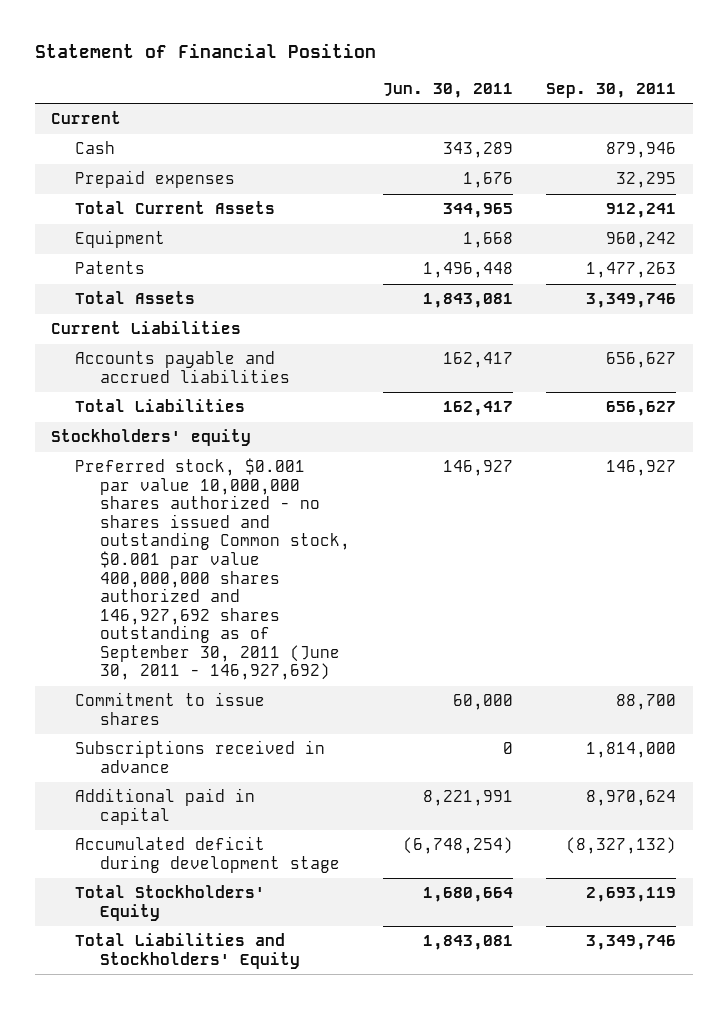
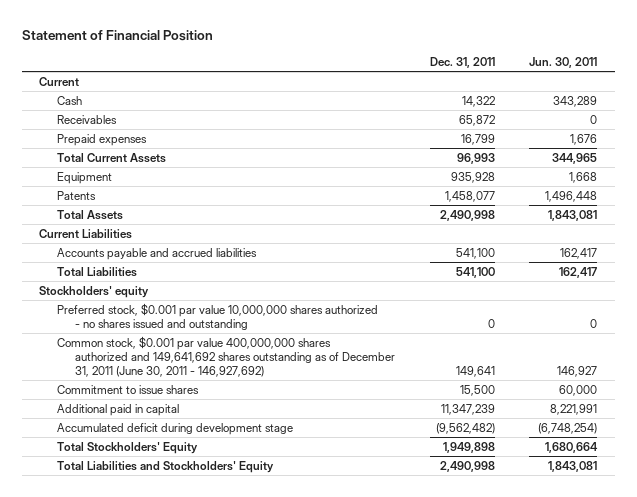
[546,82,677,98] Sep. 30, 2011 -> none
none -> [429,56,495,68] Dec. 31, 2011
none -> [57,114,118,124] Receivables
none -> [57,302,379,330] Preferred stock, $0.001 par value 10,000,000 shares authorized - no shares issued and outstanding
[75,458,350,681] Preferred stock, $0.001 par value 10,000,000 shares authorized - no shares issued and outstanding Common stock, $0.001 par value 400,000,000 shares authorized and 146,927,692 shares outstanding as of September 30, 2011 (June 30, 2011 - 146,927,692) -> [57,335,395,377] Common stock, $0.001 par value 400,000,000 shares authorized and 149,641,692 shares outstanding as of December 31, 2011 (June 30, 2011 - 146,927,692)
[75,740,326,773] Subscriptions received in advance -> none

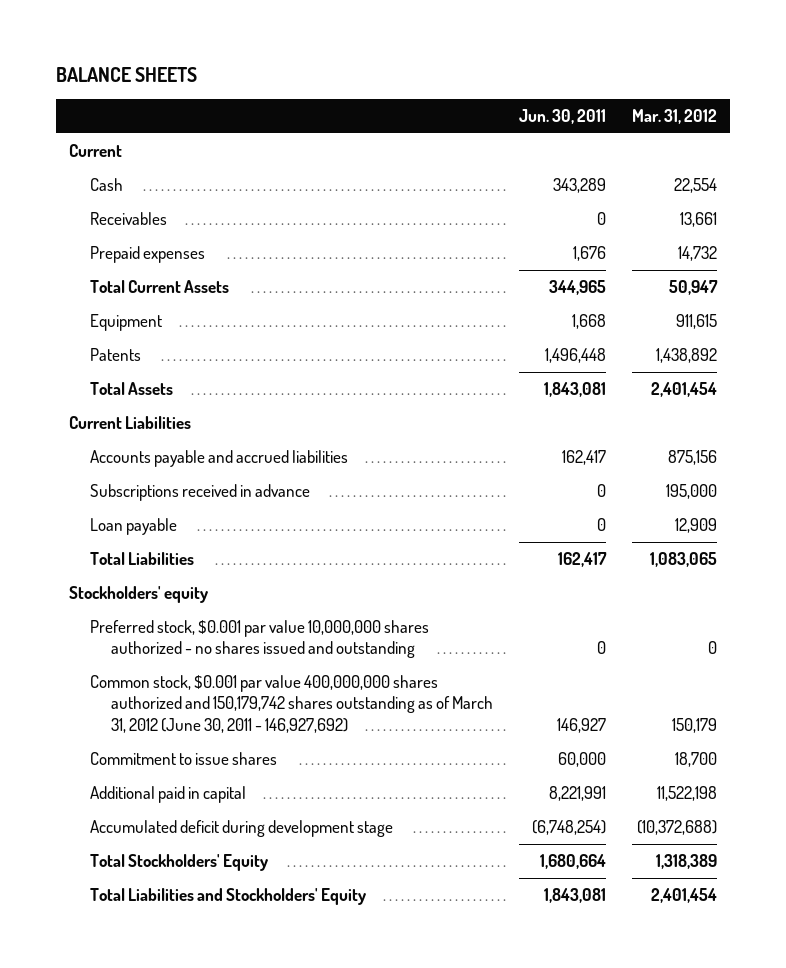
[22,30,214,42] Statement of Financial Position -> [55,67,197,83] BALANCE SHEETS
[429,56,495,68] Dec. 31, 2011 -> none
none -> [631,108,717,124] Mar. 31, 2012
none -> [89,483,310,501] Subscriptions received in advance
none -> [89,517,177,535] Loan payable
[57,335,395,377] Common stock, $0.001 par value 400,000,000 shares authorized and 149,641,692 shares outstanding as of December 31, 2011 (June 30, 2011 - 146,927,692) -> [89,674,493,734] Common stock, $0.001 par value 400,000,000 shares authorized and 150,179,742 shares outstanding as of March 31, 2012 (June 30, 2011 - 146,927,692)

